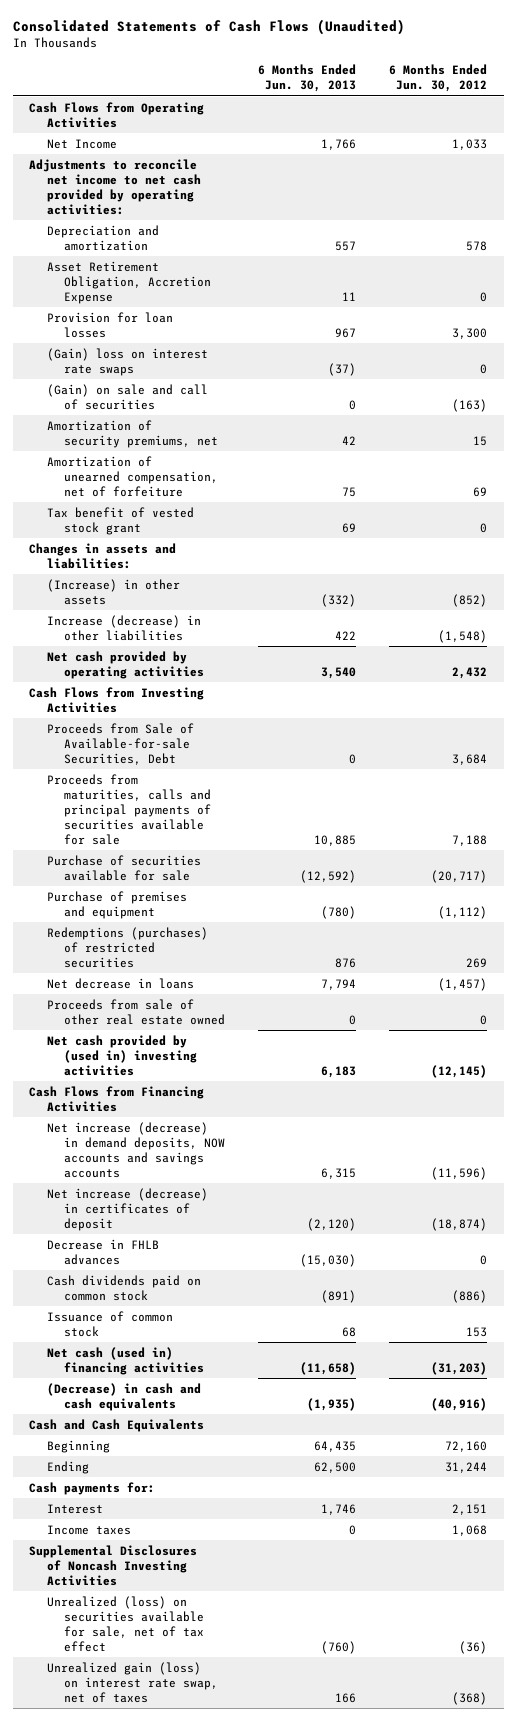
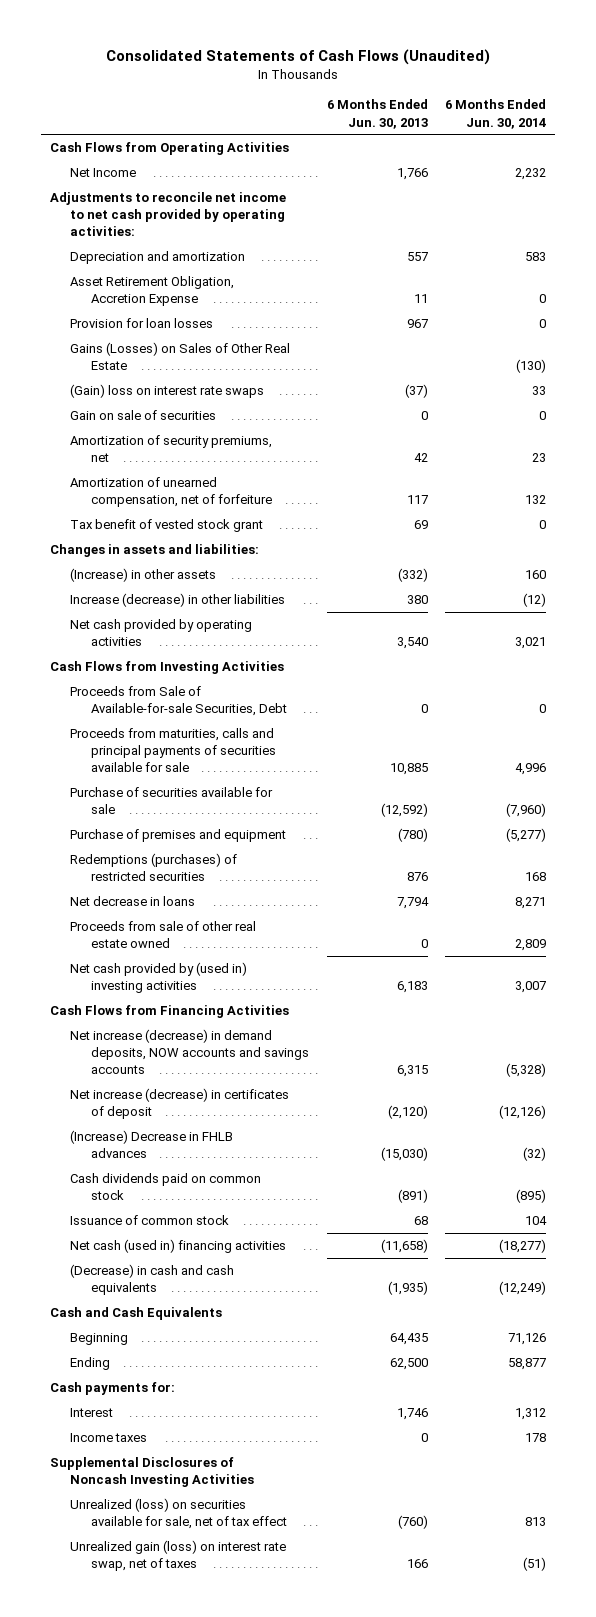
[389,64,488,92] 6 Months Ended Jun. 30, 2012 -> none
none -> [445,99,547,129] 6 Months Ended Jun. 30, 2014
none -> [70,341,291,371] Gains (Losses) on Sales of Other Real Estate
[46,383,208,410] (Gain) on sale and call of securities -> [70,409,217,420] Gain on sale of securities
[342,486,357,497] 75 -> [406,495,428,505] 117
[335,630,357,640] 422 -> [406,594,428,604] 380
[46,1238,159,1265] Decrease in FHLB advances -> [70,1129,234,1159] (Increase) Decrease in FHLB advances

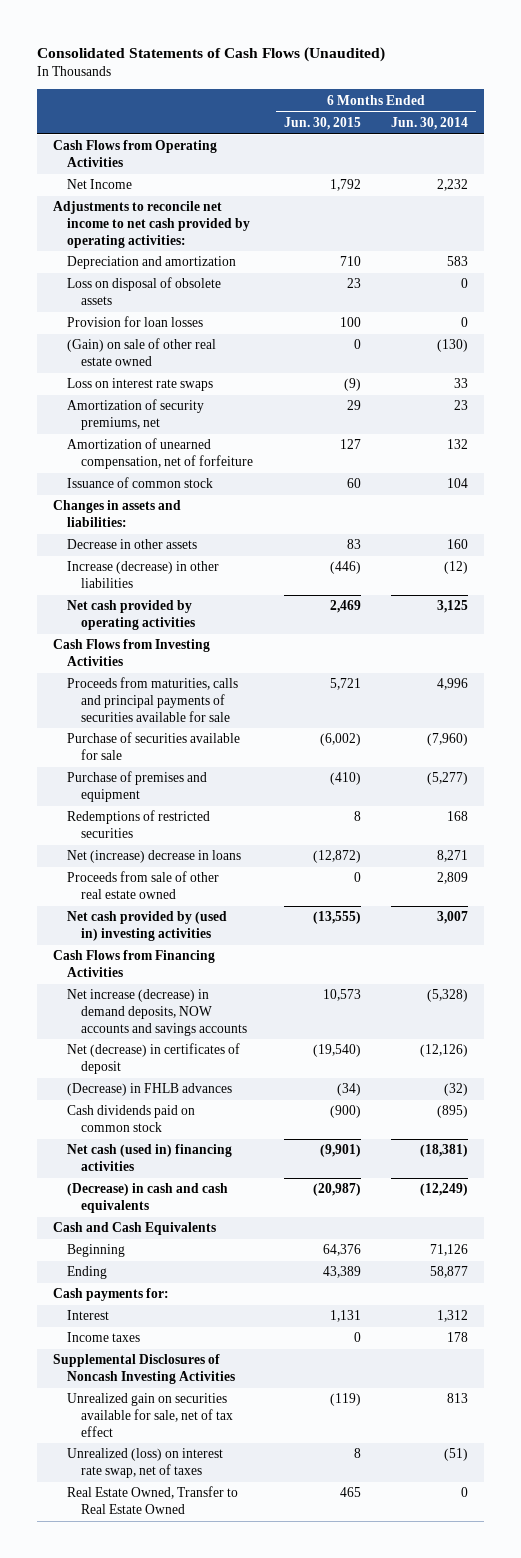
[326,99,428,129] 6 Months Ended Jun. 30, 2013 -> none
none -> [283,116,361,130] Jun. 30, 2015
[70,275,235,307] Asset Retirement Obligation, Accretion Expense -> none
none -> [66,277,221,306] Loss on disposal of obsolete assets
[70,409,217,420] Gain on sale of securities -> none
[70,341,291,371] Gains (Losses) on Sales of Other Real Estate -> [66,338,216,367] (Gain) on sale of other real estate owned
[70,383,265,398] (Gain) loss on interest rate swaps -> [66,378,213,392] Loss on interest rate swaps
[70,518,264,532] Tax benefit of vested stock grant -> none
[70,1214,230,1225] Issuance of common stock -> [66,477,213,489] Issuance of common stock
[70,567,217,582] (Increase) in other assets -> [66,539,197,550] Decrease in other assets
[515,637,547,650] 3,021 -> [437,600,469,614] 3,125
[70,685,288,717] Proceeds from Sale of Available-for-sale Securities, Debt -> none
[70,852,238,882] Redemptions (purchases) of restricted securities -> [66,810,210,839] Redemptions of restricted securities
[70,895,196,906] Net decrease in loans -> [66,850,241,864] Net (increase) decrease in loans
[70,1087,290,1120] Net increase (decrease) in certificates of deposit -> [66,1043,240,1075] Net (decrease) in certificates of deposit
[70,1129,234,1159] (Increase) Decrease in FHLB advances -> [66,1083,232,1097] (Decrease) in FHLB advances
[499,1238,547,1253] (18,277) -> [420,1144,469,1158] (18,381)
[70,1497,288,1530] Unrealized (loss) on securities available for sale, net of tax effect -> [66,1393,233,1437] Unrealized gain on securities available for sale, net of tax effect
[70,1539,287,1572] Unrealized gain (loss) on interest rate swap, net of taxes -> [66,1448,223,1479] Unrealized (loss) on interest rate swap, net of taxes
none -> [66,1486,238,1515] Real Estate Owned, Transfer to Real Estate Owned

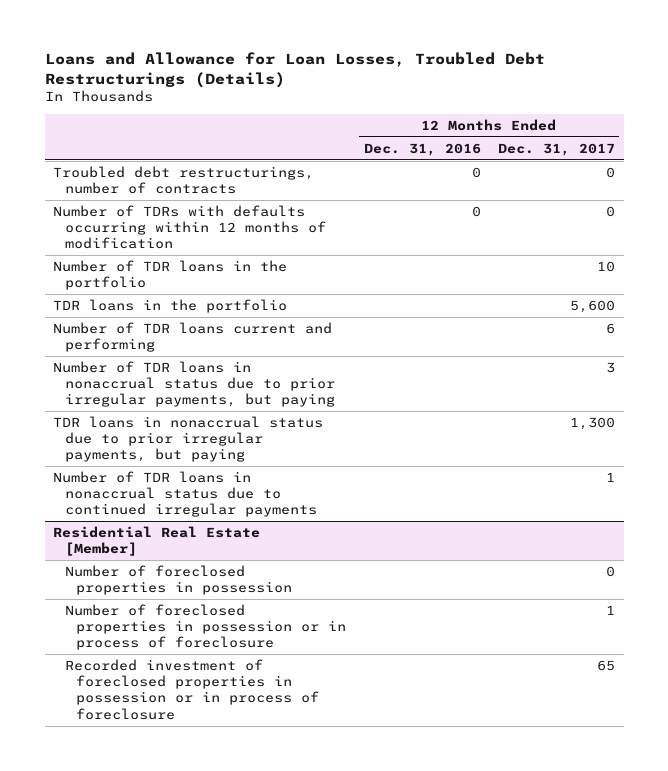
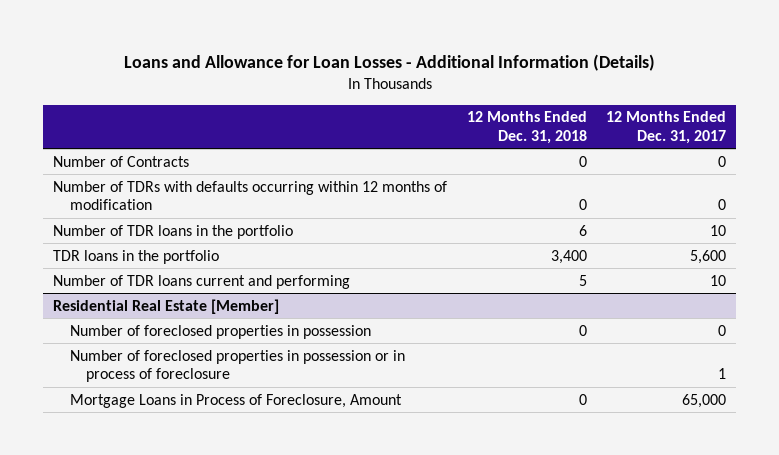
[44,52,545,89] Loans and Allowance for Loan Losses, Troubled Debt Restructurings (Details) -> [123,53,655,71] Loans and Allowance for Loan Losses - Additional Information (Details)
[363,142,481,156] Dec. 31, 2016 -> none
none -> [466,111,587,144] 12 Months Ended Dec. 31, 2018
[53,165,315,195] Troubled debt restructurings, number of contracts -> [52,155,189,167] Number of Contracts
[53,360,335,408] Number of TDR loans in nonaccrual status due to prior irregular payments, but paying -> none
[53,415,324,463] TDR loans in nonaccrual status due to prior irregular payments, but paying -> none
[53,470,317,518] Number of TDR loans in nonaccrual status due to continued irregular payments -> none
[606,322,616,334] 6 -> [710,274,727,286] 10
[64,658,320,720] Recorded investment of foreclosed properties in possession or in process of foreclosure -> [69,393,402,408] Mortgage Loans in Process of Foreclosure, Amount
[597,659,616,671] 65 -> [682,393,727,408] 65,000

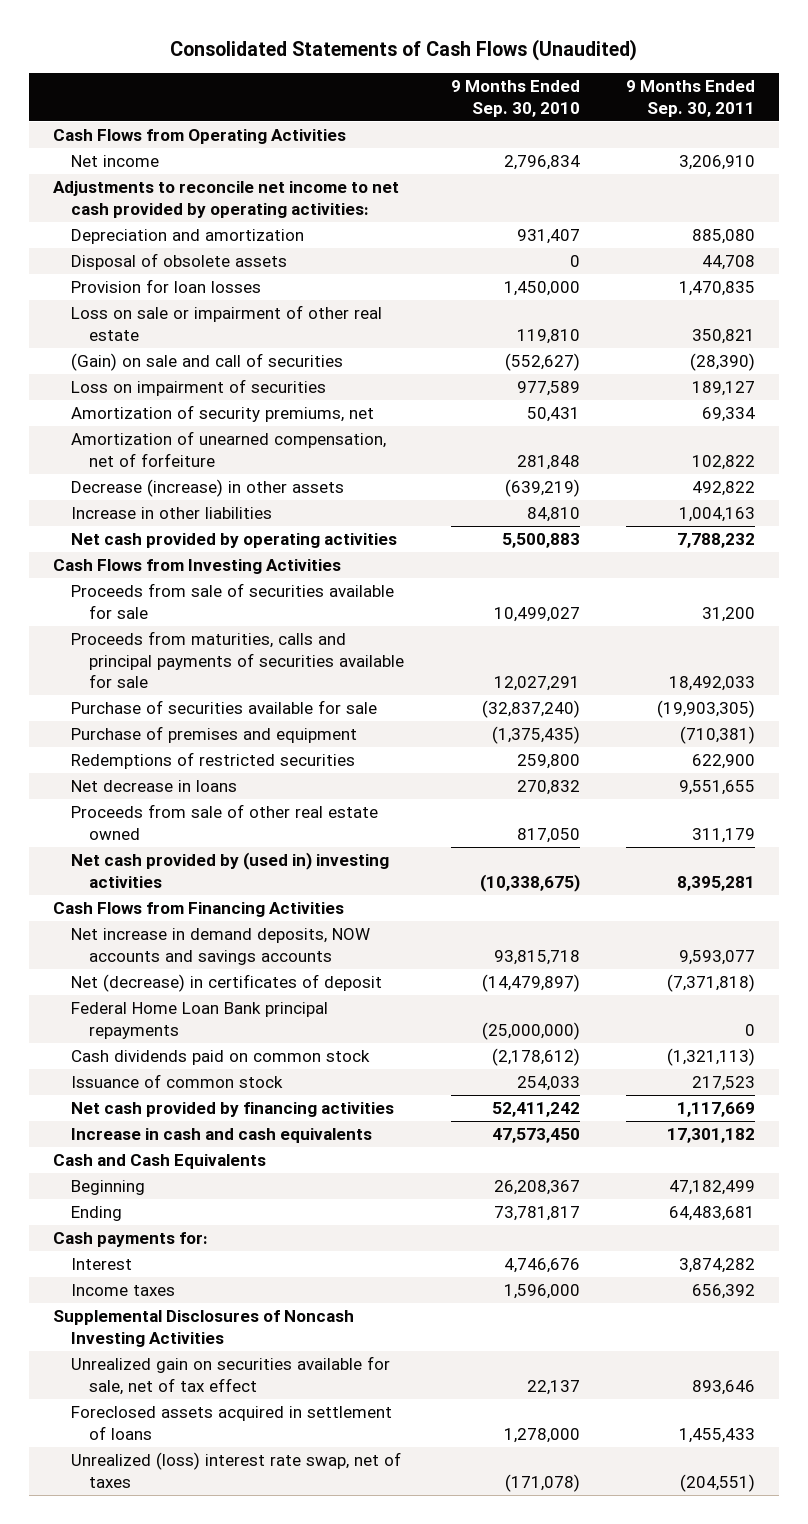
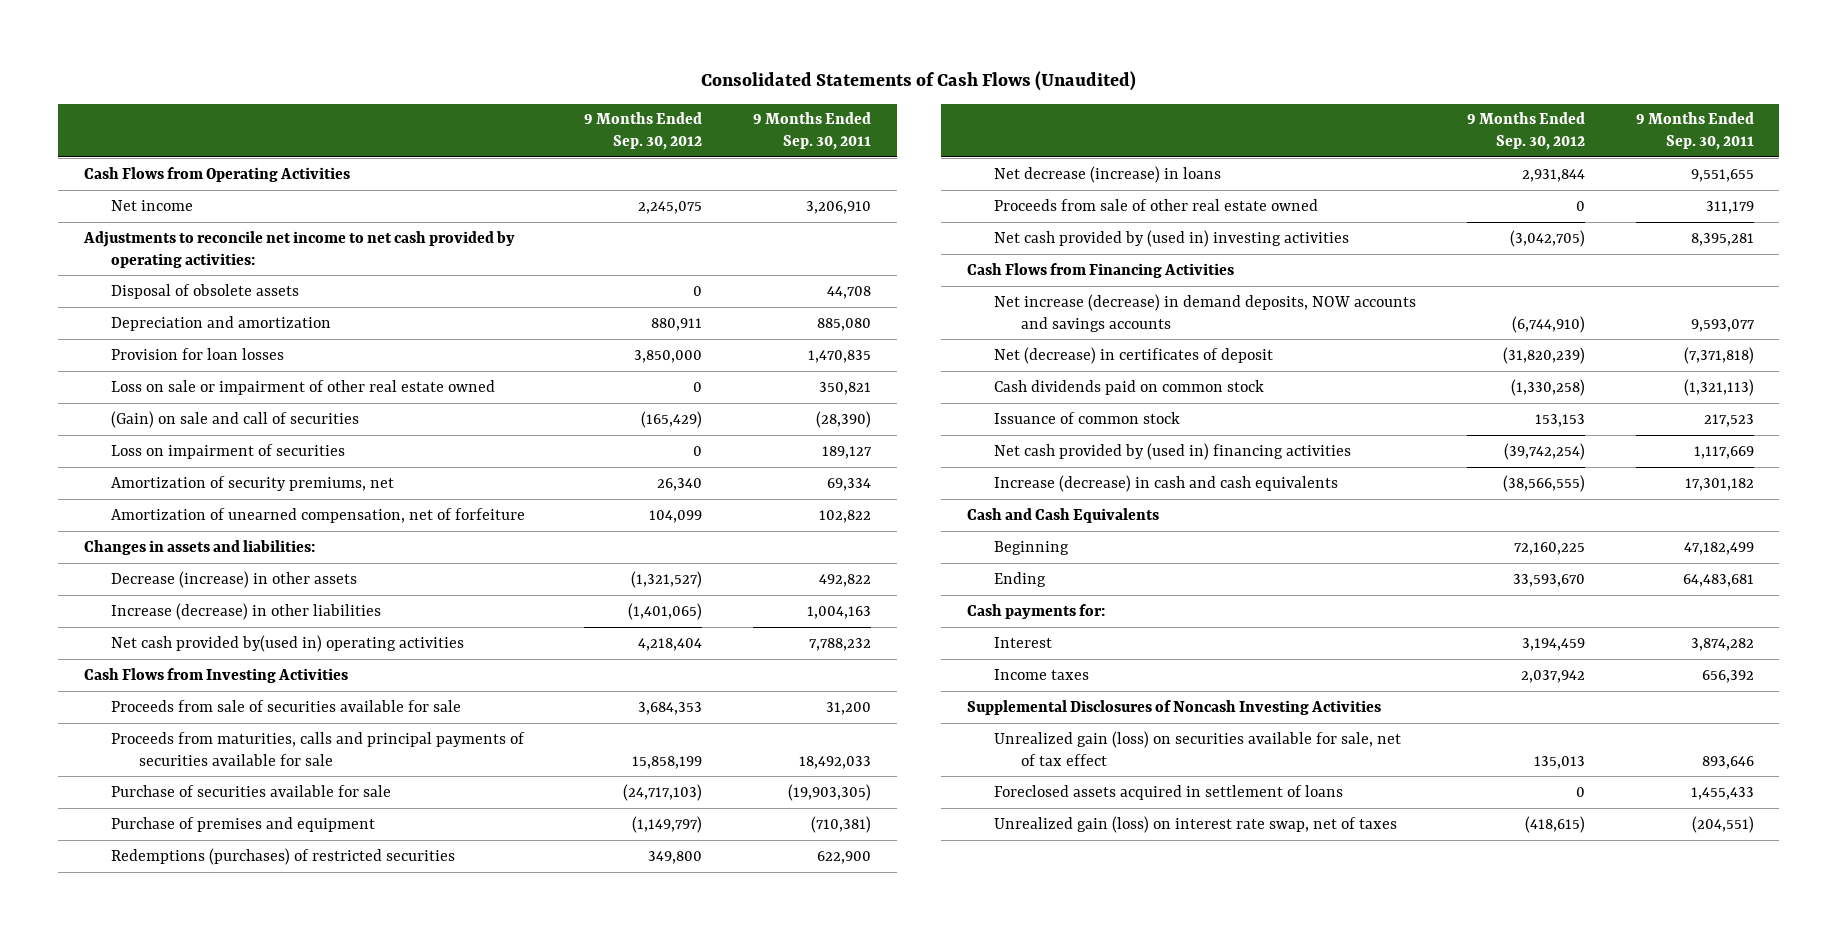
[450,80,580,117] 9 Months Ended Sep. 30, 2010 -> none
none -> [584,112,703,151] 9 Months Ended Sep. 30, 2012
[70,229,304,245] Depreciation and amortization -> [111,315,332,331] Depreciation and amortization
[70,305,382,341] Loss on sale or impairment of other real estate -> [111,379,496,395] Loss on sale or impairment of other real estate owned
none -> [83,539,315,555] Changes in assets and liabilities:
[70,507,272,520] Increase in other liabilities -> [111,602,382,620] Increase (decrease) in other liabilities
[70,533,397,549] Net cash provided by operating activities -> [111,634,465,652] Net cash provided by(used in) operating activities
[70,752,355,770] Redemptions of restricted securities -> [111,847,456,865] Redemptions (purchases) of restricted securities
[70,780,237,793] Net decrease in loans -> [993,165,1221,183] Net decrease (increase) in loans
[70,928,370,965] Net increase in demand deposits, NOW accounts and savings accounts -> [993,293,1416,332] Net increase (decrease) in demand deposits, NOW accounts and savings accounts
[70,1002,328,1039] Federal Home Loan Bank principal repayments -> none
[70,1102,394,1118] Net cash provided by financing activities -> [993,442,1351,460] Net cash provided by (used in) financing activities
[70,1128,372,1144] Increase in cash and cash equivalents -> [993,474,1338,492] Increase (decrease) in cash and cash equivalents
[70,1356,390,1395] Unrealized gain on securities available for sale, net of tax effect -> [993,730,1401,766] Unrealized gain (loss) on securities available for sale, net of tax effect
[70,1452,401,1488] Unrealized (loss) interest rate swap, net of taxes -> [993,815,1397,833] Unrealized gain (loss) on interest rate swap, net of taxes

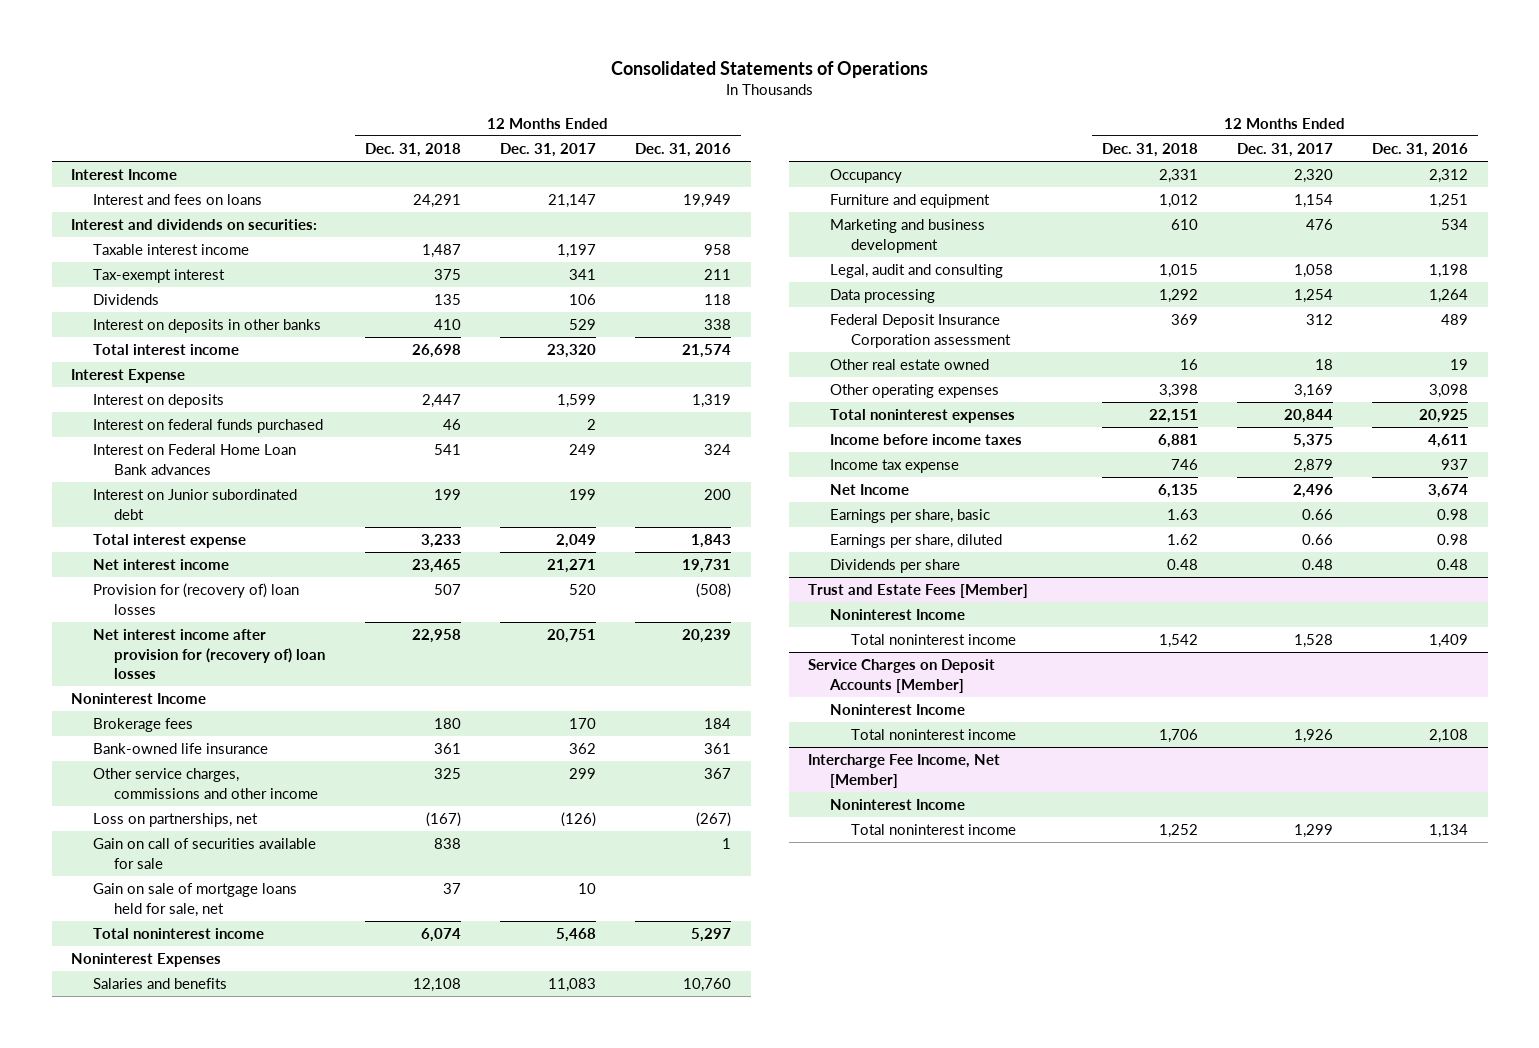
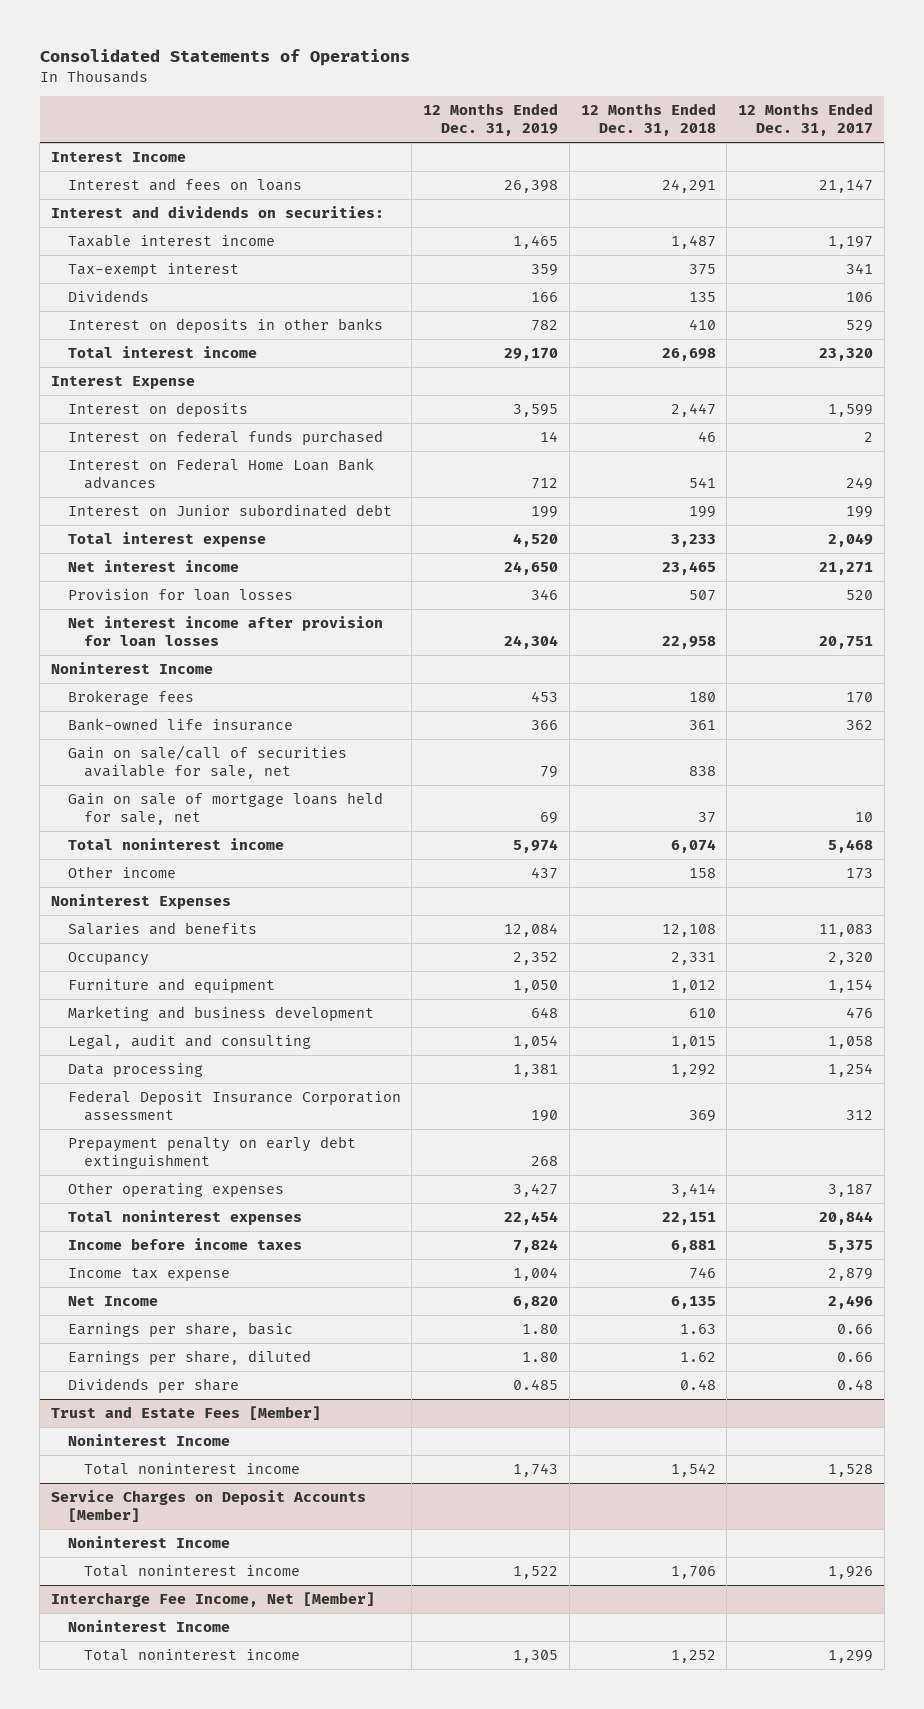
[635,142,732,157] Dec. 31, 2016 -> none
none -> [423,102,559,137] 12 Months Ended Dec. 31, 2019
[92,583,299,615] Provision for (recovery of) loan losses -> [67,588,293,601] Provision for loan losses
[92,629,326,680] Net interest income after provision for (recovery of) loan losses -> [67,615,383,647] Net interest income after provision for loan losses
[92,768,319,799] Other service charges, commissions and other income -> none
[92,813,258,828] Loss on partnerships, net -> none
[92,838,316,869] Gain on call of securities available for sale -> [67,744,347,780] Gain on sale/call of securities available for sale, net
none -> [67,865,176,878] Other income
[829,359,989,371] Other real estate owned -> none
none -> [67,1135,356,1170] Prepayment penalty on early debt extinguishment
[1158,384,1198,399] 3,398 -> [670,1182,716,1197] 3,414
[1293,384,1333,399] 3,169 -> [828,1183,874,1197] 3,187

